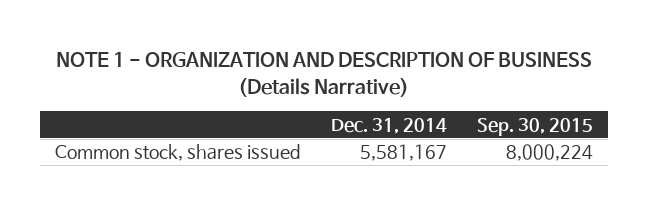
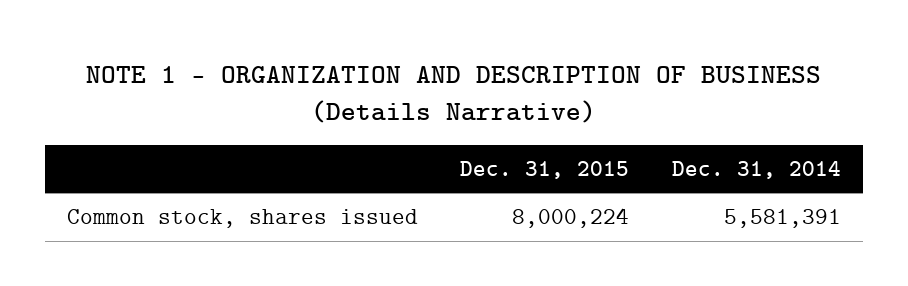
[476,117,593,136] Sep. 30, 2015 -> none
none -> [460,160,630,179] Dec. 31, 2015
[359,144,447,162] 5,581,167 -> [724,209,842,229] 5,581,391

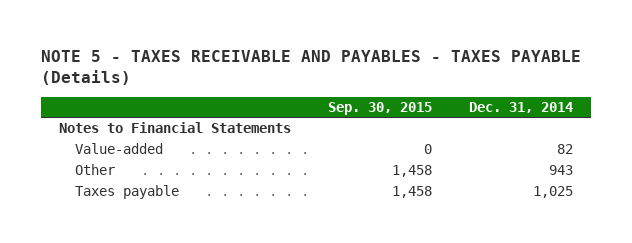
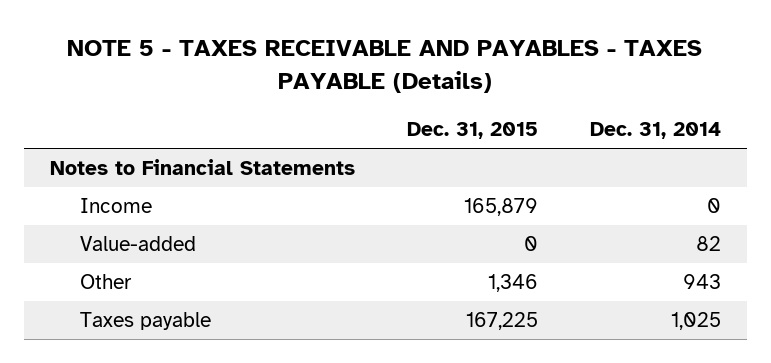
[327,101,432,115] Sep. 30, 2015 -> none
none -> [406,122,538,140] Dec. 31, 2015
none -> [79,198,152,214] Income

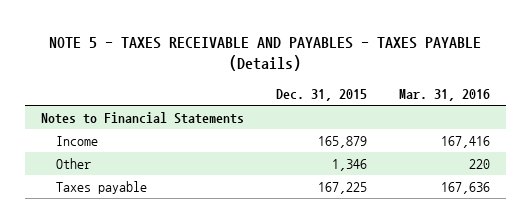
[589,122,721,140] Dec. 31, 2014 -> none
none -> [398,89,490,102] Mar. 31, 2016
[79,236,196,252] Value-added -> none

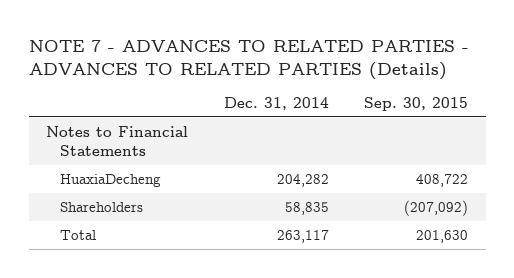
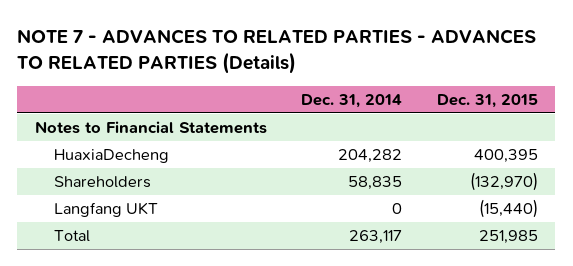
[364,97,469,112] Sep. 30, 2015 -> none
none -> [436,94,538,109] Dec. 31, 2015
none -> [54,202,159,218] Langfang UKT

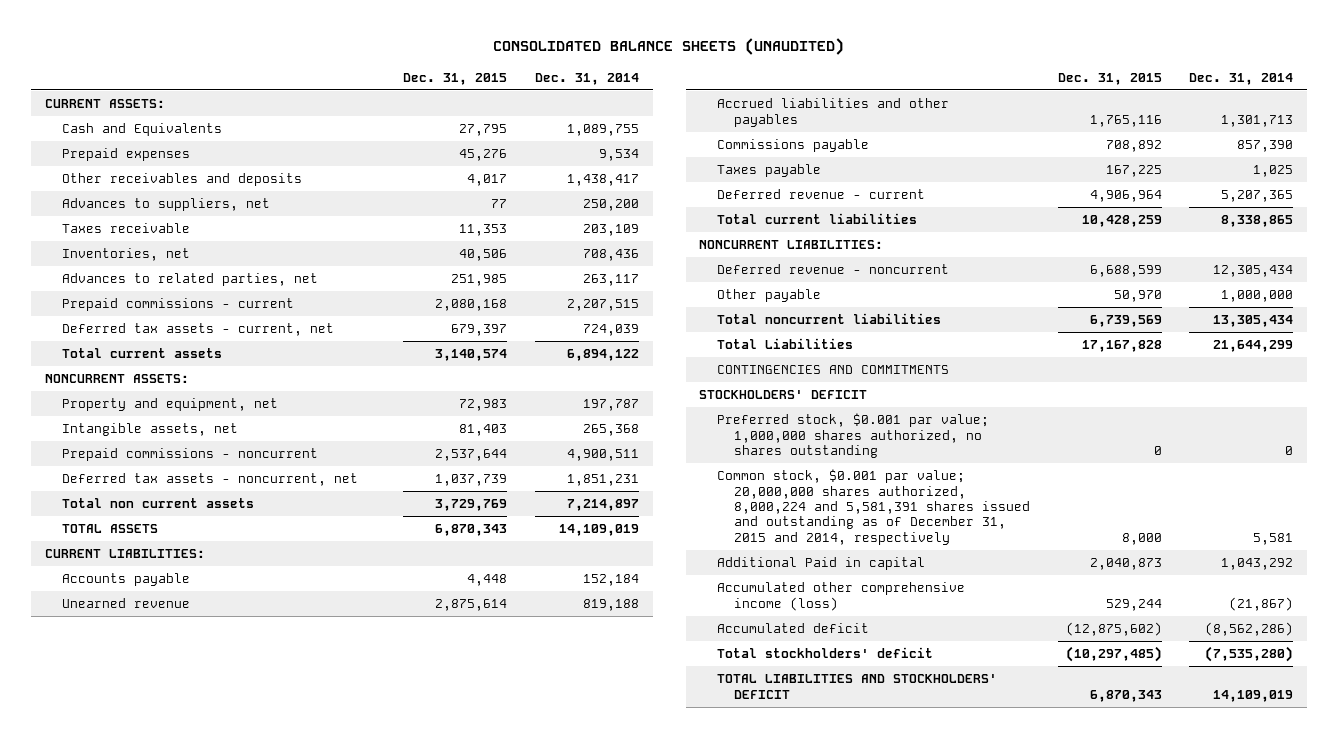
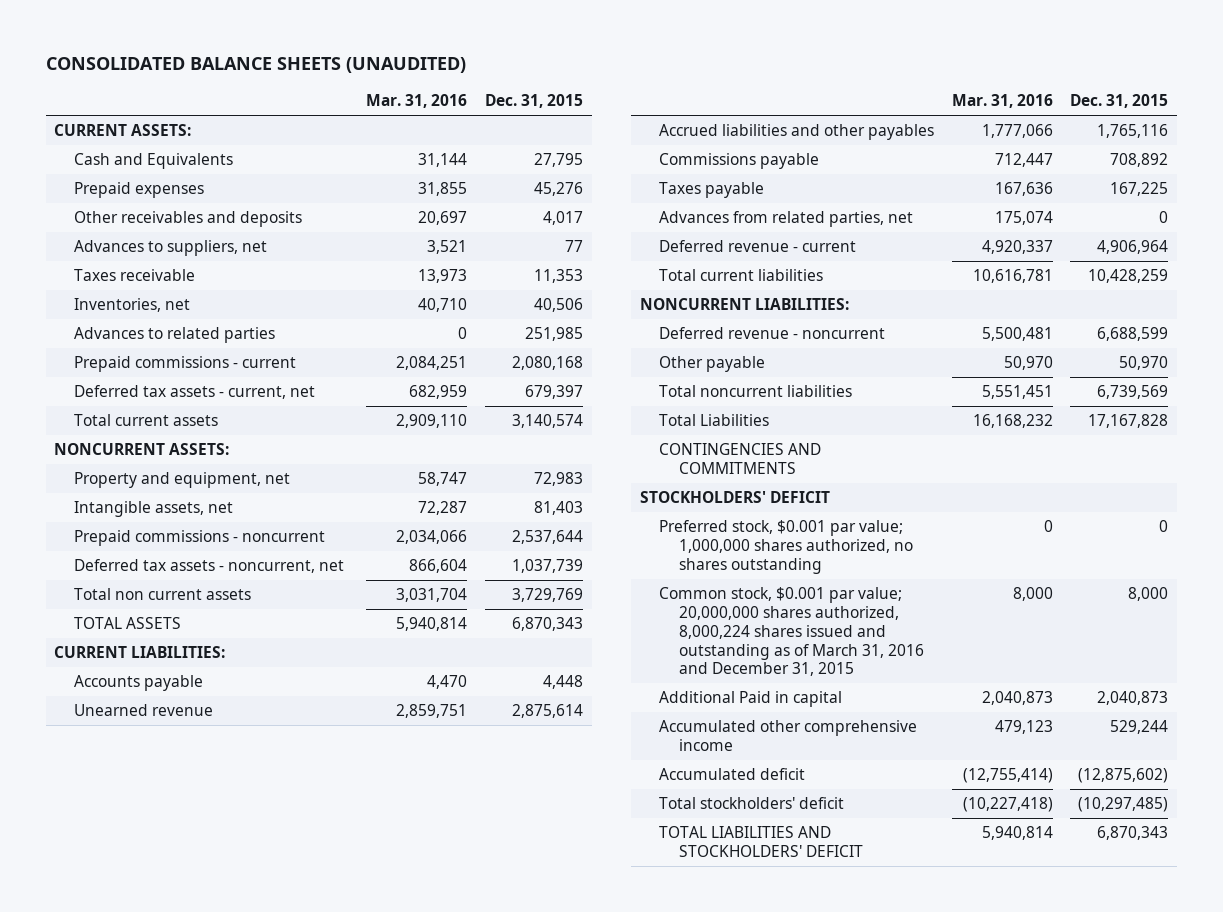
[534,72,639,85] Dec. 31, 2014 -> none
none -> [366,93,468,108] Mar. 31, 2016
[61,273,318,287] Advances to related parties, net -> [73,327,275,344] Advances to related parties
none -> [659,211,914,228] Advances from related parties, net
[716,469,1030,545] Common stock, $0.001 par value; 20,000,000 shares authorized, 8,000,224 and 5,581,391 shares issued and outstanding as of December 31, 2015 and 2014, respectively -> [659,587,924,677] Common stock, $0.001 par value; 20,000,000 shares authorized, 8,000,224 shares issued and outstanding as of March 31, 2016 and December 31, 2015
[716,582,965,611] Accumulated other comprehensive income (loss) -> [659,720,918,752] Accumulated other comprehensive income

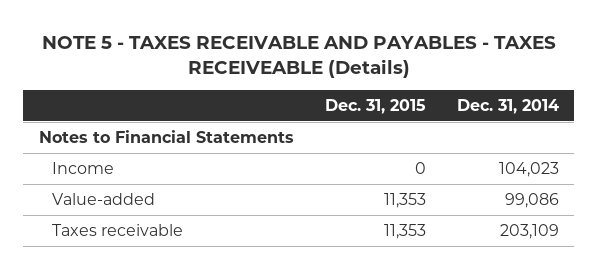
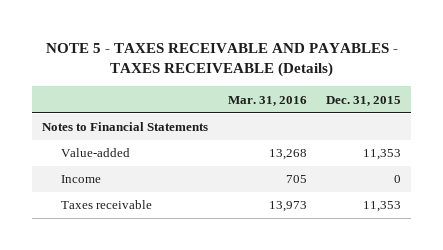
[456,98,559,114] Dec. 31, 2014 -> none
none -> [227,95,307,106] Mar. 31, 2016
[52,162,115,175] Income -> [60,175,101,184] Income

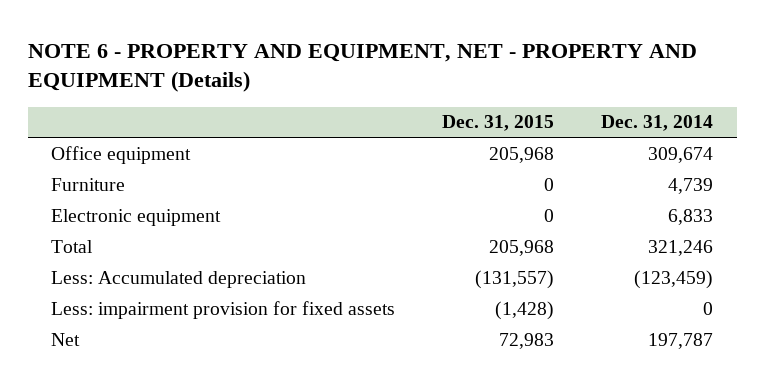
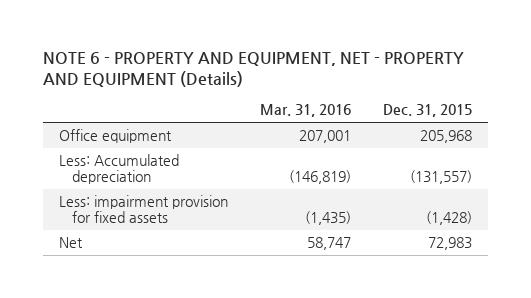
[601,115,714,132] Dec. 31, 2014 -> none
none -> [259,104,351,118] Mar. 31, 2016
[51,177,126,191] Furniture -> none
[51,208,222,226] Electronic equipment -> none
[51,239,94,253] Total -> none

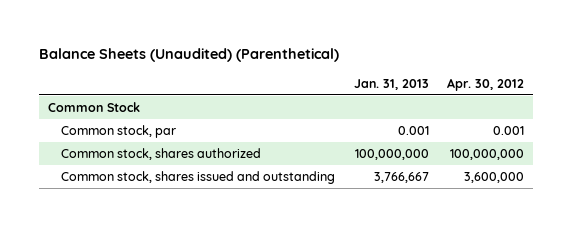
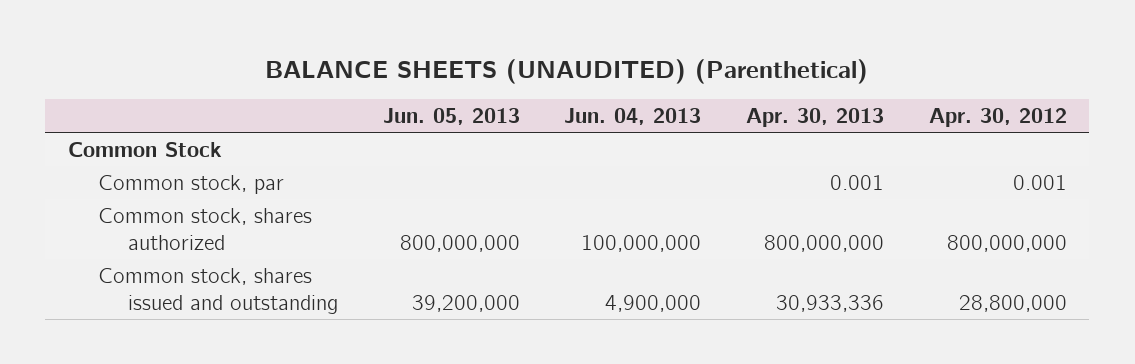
[39,47,340,62] Balance Sheets (Unaudited) (Parenthetical) -> [265,59,869,85] BALANCE SHEETS (UNAUDITED) (Parenthetical)
[353,78,429,90] Jan. 31, 2013 -> none
none -> [382,108,520,126] Jun. 05, 2013
none -> [564,108,702,126] Jun. 04, 2013
none -> [746,108,885,128] Apr. 30, 2013
[449,149,524,161] 100,000,000 -> [946,235,1067,253] 800,000,000
[463,172,524,184] 3,600,000 -> [958,295,1067,313] 28,800,000

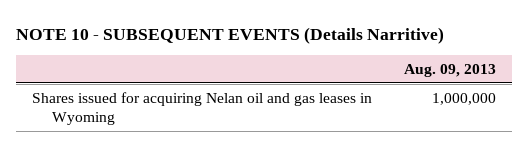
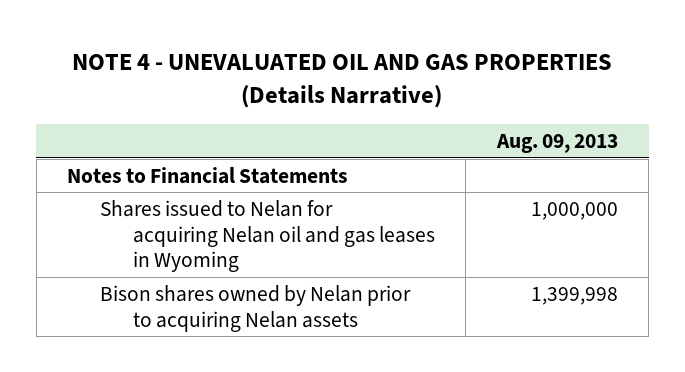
[15,26,444,44] NOTE 10 - SUBSEQUENT EVENTS (Details Narritive) -> [72,53,613,108] NOTE 4 - UNEVALUATED OIL AND GAS PROPERTIES (Details Narrative)
none -> [67,166,349,184] Notes to Financial Statements
[31,91,372,126] Shares issued for acquiring Nelan oil and gas leases in Wyoming -> [100,199,436,273] Shares issued to Nelan for acquiring Nelan oil and gas leases in Wyoming
none -> [100,284,412,332] Bison shares owned by Nelan prior to acquiring Nelan assets

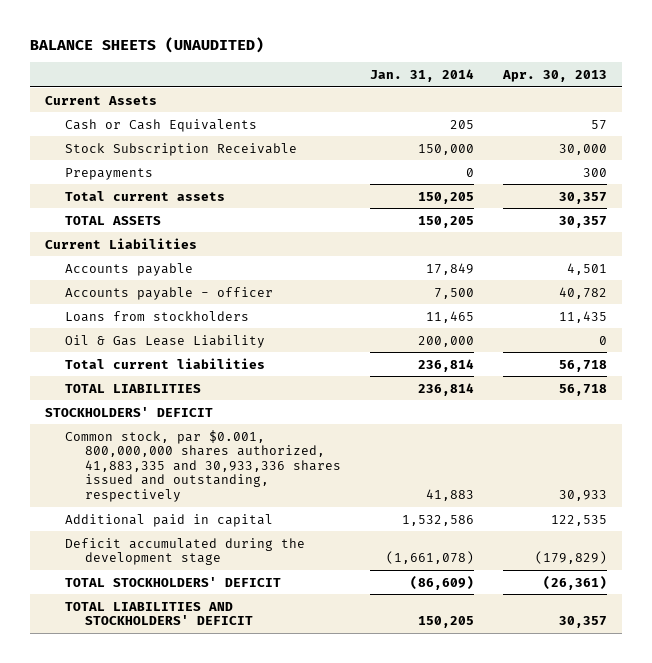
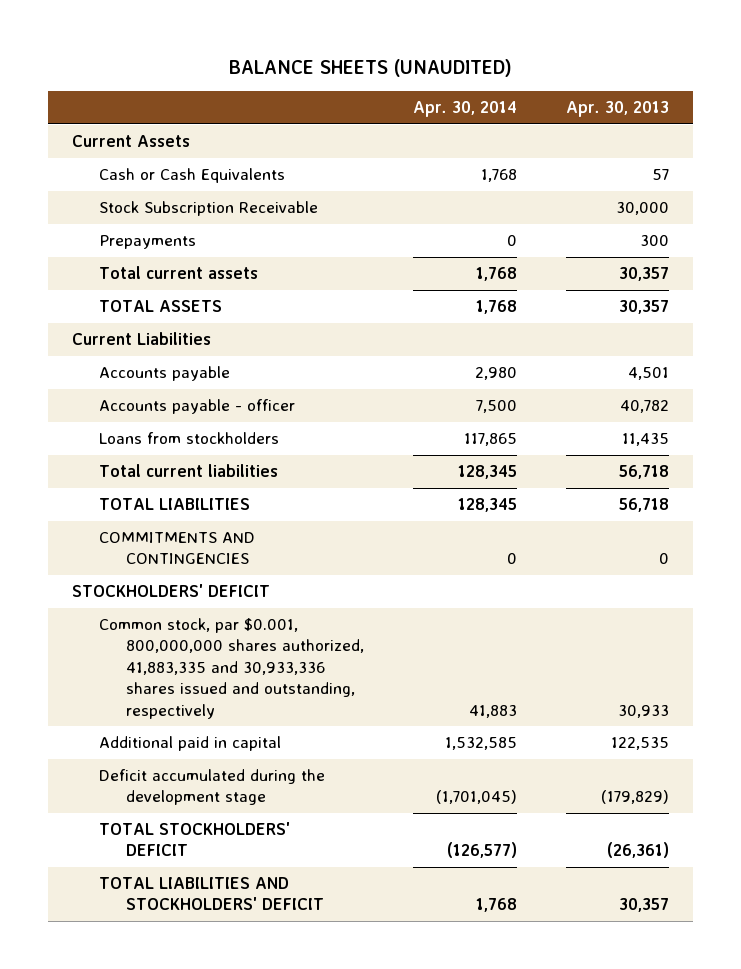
[370,69,475,83] Jan. 31, 2014 -> none
none -> [413,101,518,118] Apr. 30, 2014
[64,334,265,348] Oil & Gas Lease Liability -> none
none -> [99,532,256,565] COMMITMENTS AND CONTINGENCIES

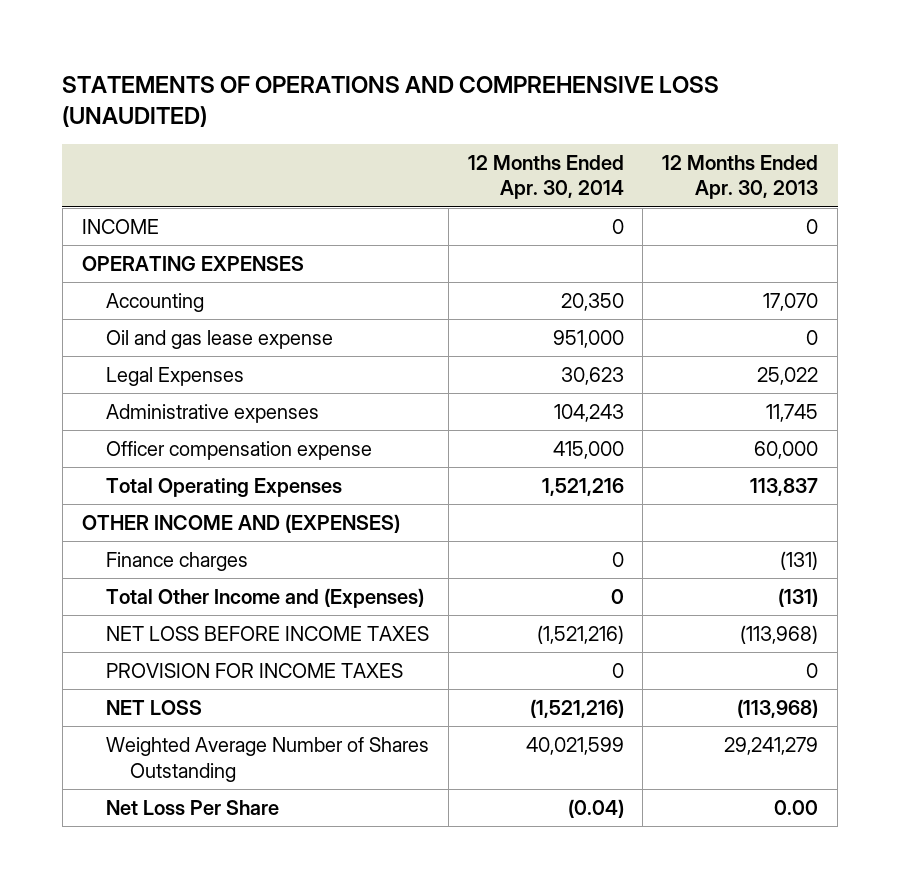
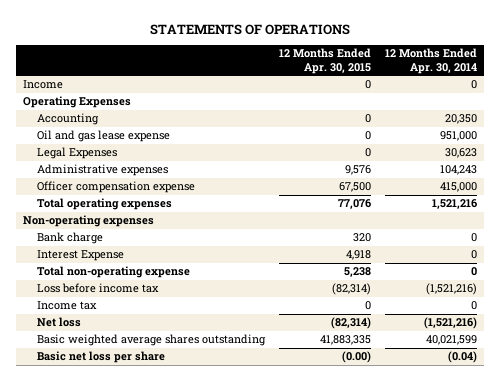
[62,76,720,127] STATEMENTS OF OPERATIONS AND COMPREHENSIVE LOSS (UNAUDITED) -> [150,23,351,35] STATEMENTS OF OPERATIONS
[662,154,819,200] 12 Months Ended Apr. 30, 2013 -> none
none -> [278,48,371,74] 12 Months Ended Apr. 30, 2015
[81,218,159,234] INCOME -> [23,80,64,90] Income
[81,255,304,271] OPERATING EXPENSES -> [23,96,132,109] Operating Expenses
[81,513,400,533] OTHER INCOME AND (EXPENSES) -> none
[105,551,248,571] Finance charges -> none
[105,477,342,497] Total Operating Expenses -> [36,198,172,211] Total operating expenses
none -> [23,215,155,228] Non-operating expenses
none -> [36,232,103,245] Bank charge
none -> [36,250,124,262] Interest Expense
[105,587,424,608] Total Other Income and (Expenses) -> [36,266,190,279] Total non-operating expense
[105,625,429,641] NET LOSS BEFORE INCOME TAXES -> [36,283,159,294] Loss before income tax
[105,662,403,678] PROVISION FOR INCOME TAXES -> [36,301,97,311] Income tax
[105,699,202,715] NET LOSS -> [36,317,81,328] Net loss
[105,736,429,782] Weighted Average Number of Shares Outstanding -> [36,334,266,347] Basic weighted average shares outstanding
[105,799,279,815] Net Loss Per Share -> [36,351,165,364] Basic net loss per share

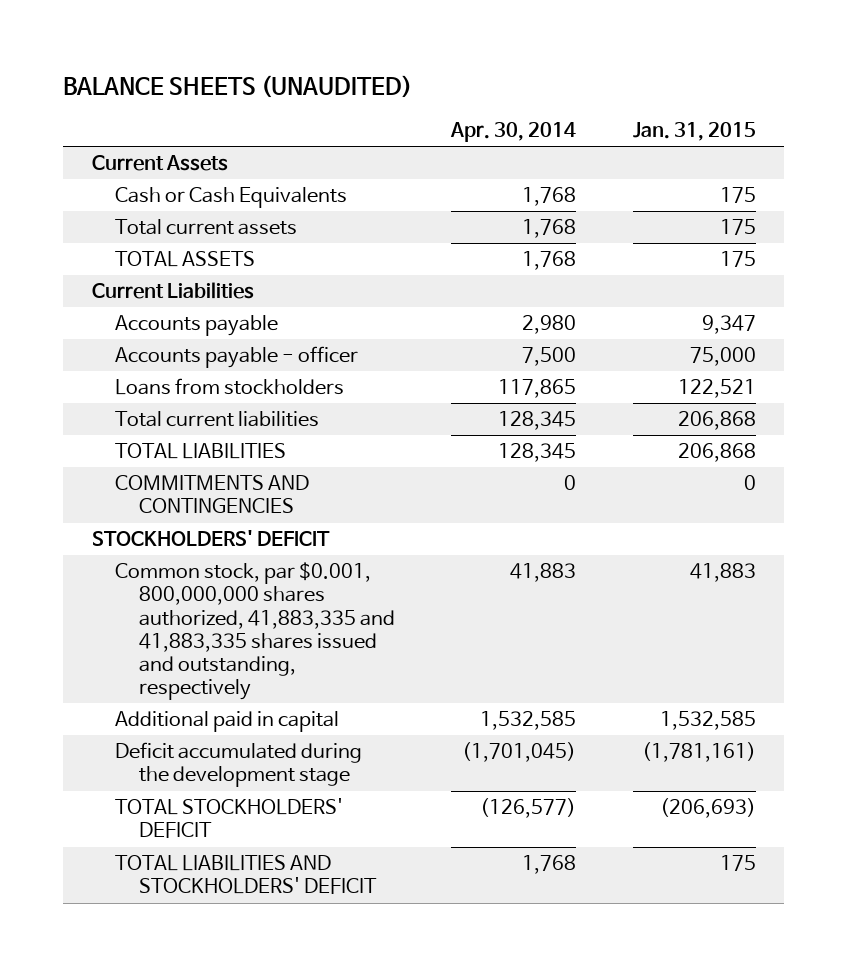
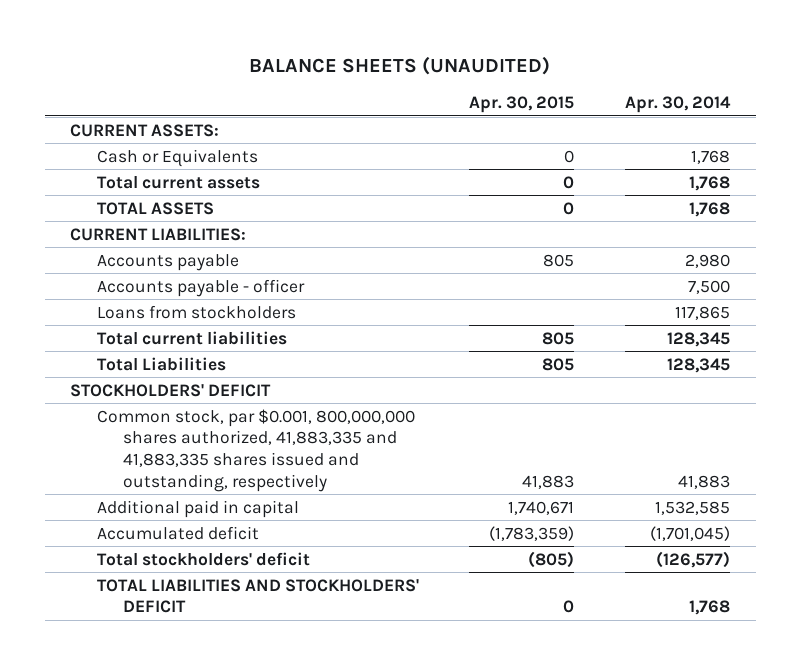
[632,122,756,142] Jan. 31, 2015 -> none
none -> [469,96,575,114] Apr. 30, 2015
[91,155,228,172] Current Assets -> [70,123,220,137] CURRENT ASSETS:
[115,187,348,209] Cash or Cash Equivalents -> [96,148,258,167] Cash or Equivalents
[91,282,254,300] Current Liabilities -> [70,227,247,241] CURRENT LIABILITIES:
[115,475,310,514] COMMITMENTS AND CONTINGENCIES -> none
[115,443,287,460] TOTAL LIABILITIES -> [96,356,226,371] Total Liabilities
[115,742,363,788] Deficit accumulated during the development stage -> [96,525,259,540] Accumulated deficit
[115,798,344,839] TOTAL STOCKHOLDERS' DEFICIT -> [96,551,310,566] Total stockholders' deficit

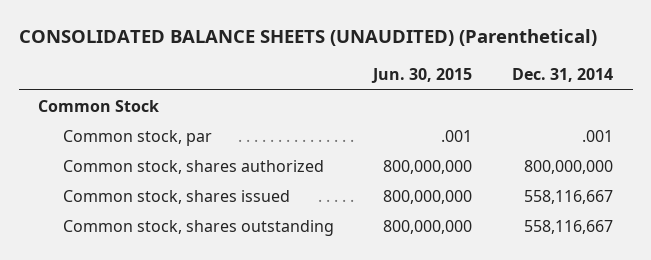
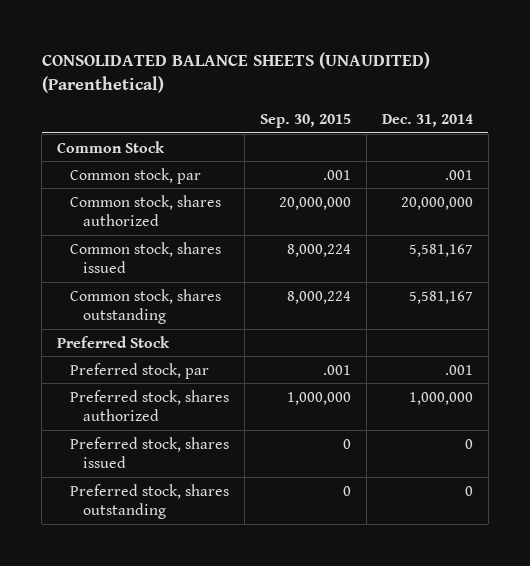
[371,68,473,84] Jun. 30, 2015 -> none
none -> [260,113,352,128] Sep. 30, 2015
[524,159,614,174] 800,000,000 -> [401,196,474,210] 20,000,000
[524,189,614,204] 558,116,667 -> [409,243,474,257] 5,581,167
[524,219,614,234] 558,116,667 -> [409,290,474,304] 5,581,167
none -> [57,335,171,348] Preferred Stock
none -> [70,362,210,379] Preferred stock, par
none -> [70,389,230,421] Preferred stock, shares authorized
none -> [70,436,230,468] Preferred stock, shares issued
none -> [70,483,230,519] Preferred stock, shares outstanding

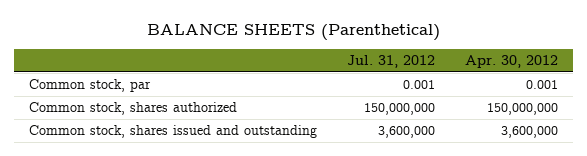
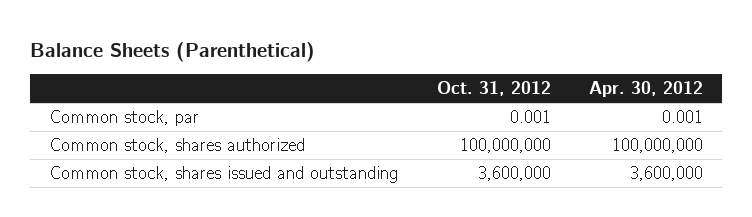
[146,24,440,42] BALANCE SHEETS (Parenthetical) -> [30,41,316,62] Balance Sheets (Parenthetical)
[347,54,436,68] Jul. 31, 2012 -> none
none -> [436,81,551,97] Oct. 31, 2012
[487,103,559,116] 150,000,000 -> [611,137,703,153] 100,000,000

